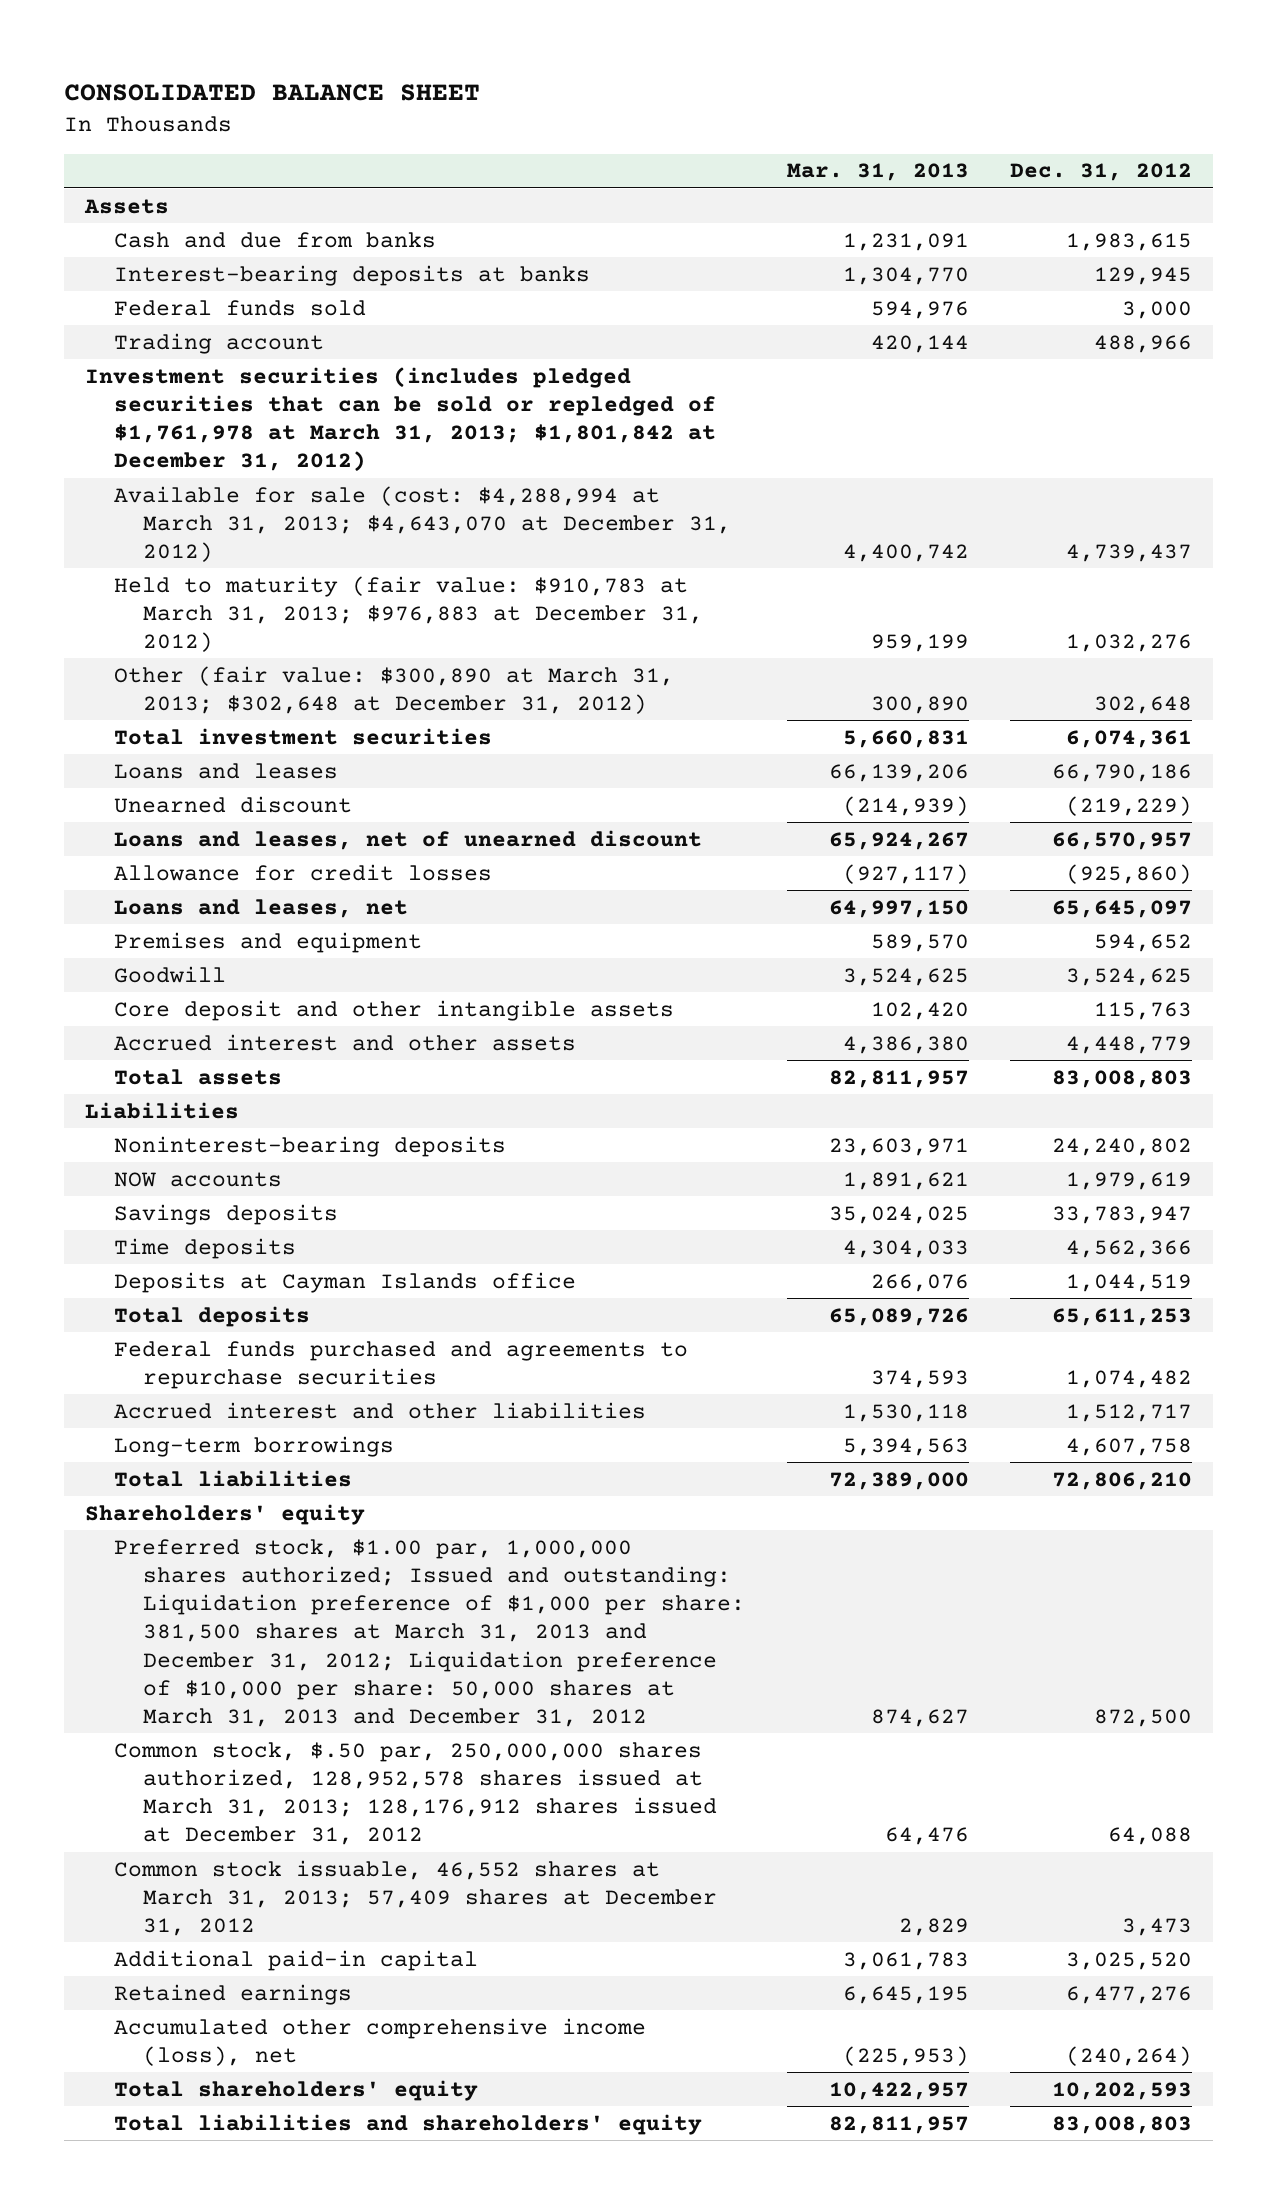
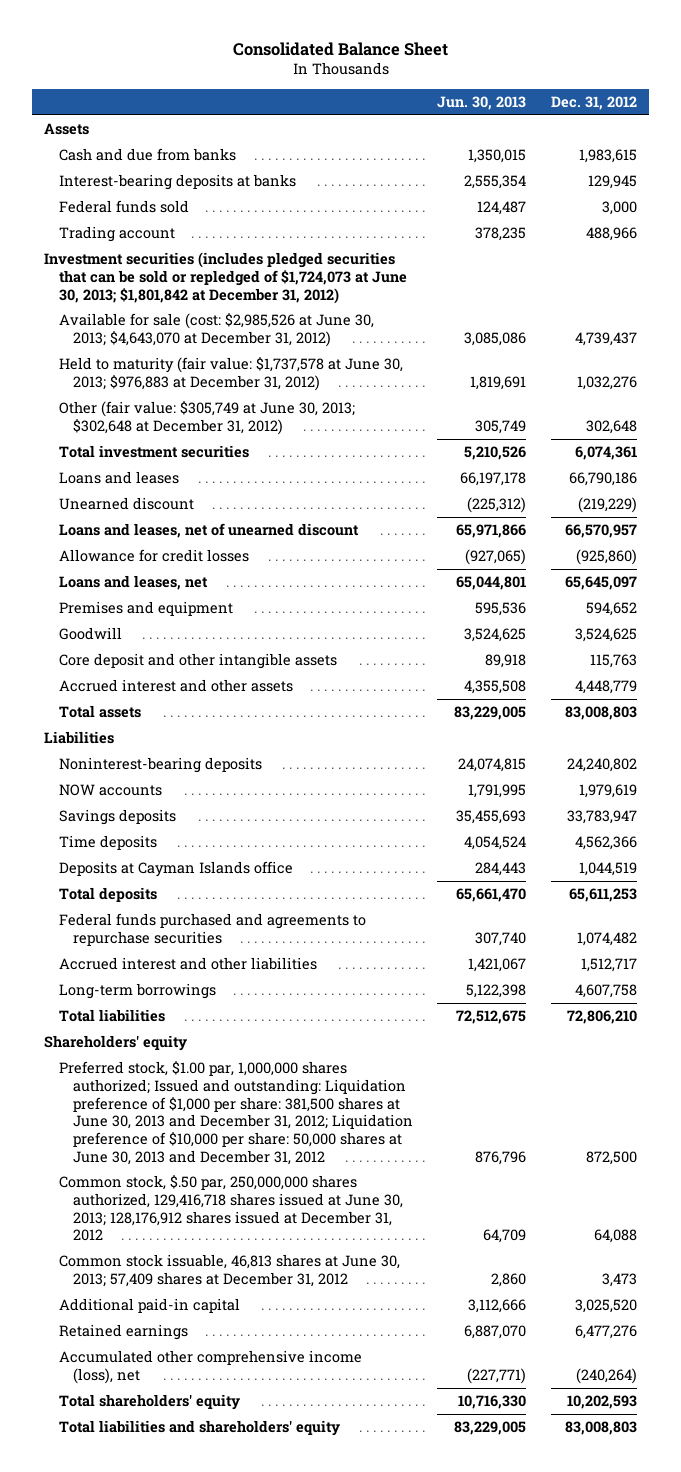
[64,83,481,101] CONSOLIDATED BALANCE SHEET -> [232,41,448,56] Consolidated Balance Sheet
[786,163,969,182] Mar. 31, 2013 -> none
none -> [437,96,527,111] Jun. 30, 2013
[85,366,716,473] Investment securities (includes pledged securities that can be sold or repledged of $1,761,978 at March 31, 2013; $1,801,842 at December 31, 2012) -> [44,252,407,304] Investment securities (includes pledged securities that can be sold or repledged of $1,724,073 at June 30, 2013; $1,801,842 at December 31, 2012)
[113,485,731,563] Available for sale (cost: $4,288,994 at March 31, 2013; $4,643,070 at December 31, 2012) -> [58,313,374,347] Available for sale (cost: $2,985,526 at June 30, 2013; $4,643,070 at December 31, 2012)
[113,575,703,653] Held to maturity (fair value: $910,783 at March 31, 2013; $976,883 at December 31, 2012) -> [58,357,403,391] Held to maturity (fair value: $1,737,578 at June 30, 2013; $976,883 at December 31, 2012)
[113,665,674,714] Other (fair value: $300,890 at March 31, 2013; $302,648 at December 31, 2012) -> [58,401,355,435] Other (fair value: $305,749 at June 30, 2013; $302,648 at December 31, 2012)
[113,1538,745,1728] Preferred stock, $1.00 par, 1,000,000 shares authorized; Issued and outstanding: Liquidation preference of $1,000 per share: 381,500 shares at March 31, 2013 and December 31, 2012; Liquidation preference of $10,000 per share: 50,000 shares at March 31, 2013 and December 31, 2012 -> [58,1061,413,1165] Preferred stock, $1.00 par, 1,000,000 shares authorized; Issued and outstanding: Liquidation preference of $1,000 per share: 381,500 shares at June 30, 2013 and December 31, 2012; Liquidation preference of $10,000 per share: 50,000 shares at June 30, 2013 and December 31, 2012
[113,1741,717,1846] Common stock, $.50 par, 250,000,000 shares authorized, 128,952,578 shares issued at March 31, 2013; 128,176,912 shares issued at December 31, 2012 -> [58,1175,403,1242] Common stock, $.50 par, 250,000,000 shares authorized, 129,416,718 shares issued at June 30, 2013; 128,176,912 shares issued at December 31, 2012
[113,1859,717,1937] Common stock issuable, 46,552 shares at March 31, 2013; 57,409 shares at December 31, 2012 -> [58,1254,400,1287] Common stock issuable, 46,813 shares at June 30, 2013; 57,409 shares at December 31, 2012

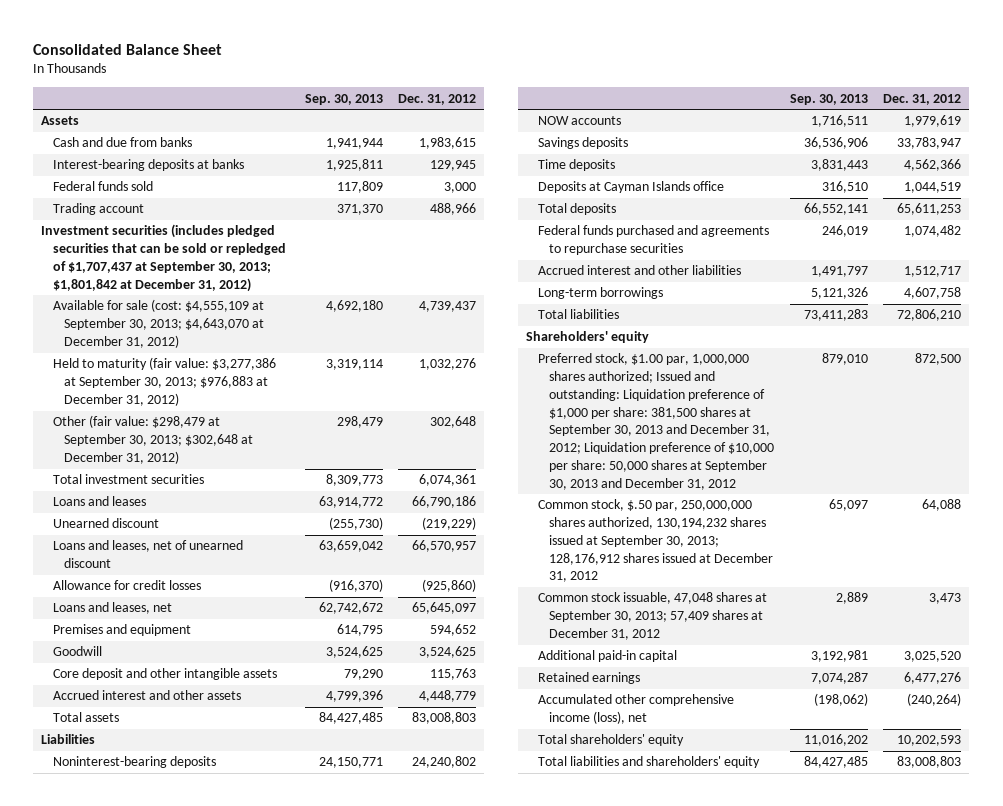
[437,96,527,111] Jun. 30, 2013 -> none
none -> [304,93,383,105] Sep. 30, 2013
[44,252,407,304] Investment securities (includes pledged securities that can be sold or repledged of $1,724,073 at June 30, 2013; $1,801,842 at December 31, 2012) -> [41,224,286,292] Investment securities (includes pledged securities that can be sold or repledged of $1,707,437 at September 30, 2013; $1,801,842 at December 31, 2012)
[58,313,374,347] Available for sale (cost: $2,985,526 at June 30, 2013; $4,643,070 at December 31, 2012) -> [52,299,264,348] Available for sale (cost: $4,555,109 at September 30, 2013; $4,643,070 at December 31, 2012)
[58,357,403,391] Held to maturity (fair value: $1,737,578 at June 30, 2013; $976,883 at December 31, 2012) -> [52,357,276,406] Held to maturity (fair value: $3,277,386 at September 30, 2013; $976,883 at December 31, 2012)
[58,401,355,435] Other (fair value: $305,749 at June 30, 2013; $302,648 at December 31, 2012) -> [52,415,253,464] Other (fair value: $298,479 at September 30, 2013; $302,648 at December 31, 2012)
[58,1061,413,1165] Preferred stock, $1.00 par, 1,000,000 shares authorized; Issued and outstanding: Liquidation preference of $1,000 per share: 381,500 shares at June 30, 2013 and December 31, 2012; Liquidation preference of $10,000 per share: 50,000 shares at June 30, 2013 and December 31, 2012 -> [537,353,774,490] Preferred stock, $1.00 par, 1,000,000 shares authorized; Issued and outstanding: Liquidation preference of $1,000 per share: 381,500 shares at September 30, 2013 and December 31, 2012; Liquidation preference of $10,000 per share: 50,000 shares at September 30, 2013 and December 31, 2012
[58,1175,403,1242] Common stock, $.50 par, 250,000,000 shares authorized, 129,416,718 shares issued at June 30, 2013; 128,176,912 shares issued at December 31, 2012 -> [537,499,773,583] Common stock, $.50 par, 250,000,000 shares authorized, 130,194,232 shares issued at September 30, 2013; 128,176,912 shares issued at December 31, 2012
[58,1254,400,1287] Common stock issuable, 46,813 shares at June 30, 2013; 57,409 shares at December 31, 2012 -> [537,592,767,640] Common stock issuable, 47,048 shares at September 30, 2013; 57,409 shares at December 31, 2012

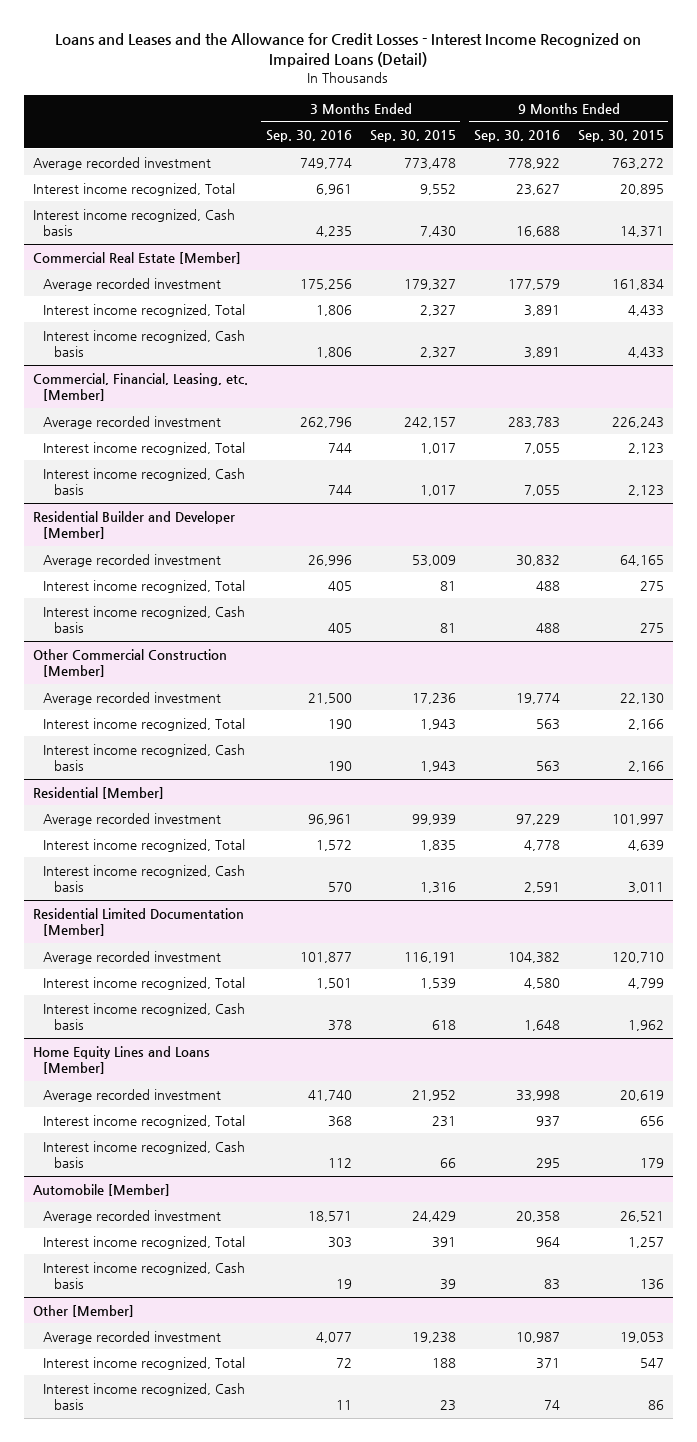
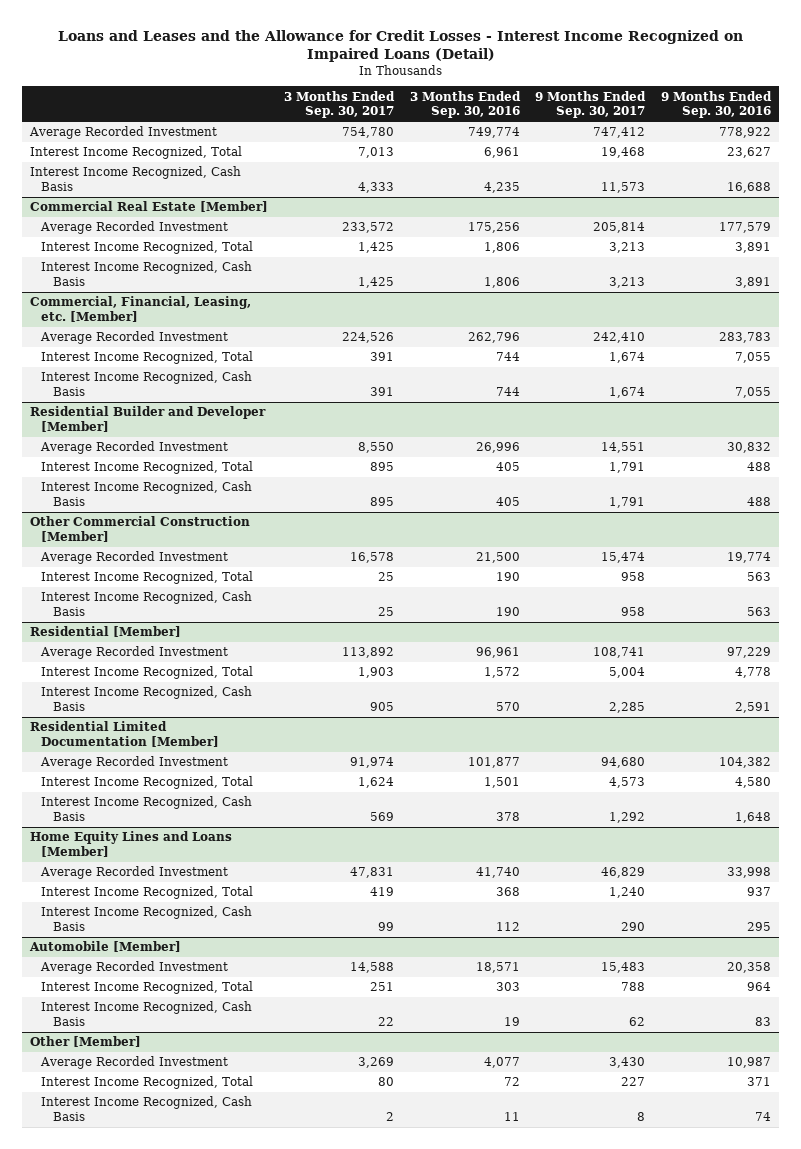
[369,129,456,142] Sep. 30, 2015 -> none
[577,129,664,142] Sep. 30, 2015 -> none
none -> [283,90,395,119] 3 Months Ended Sep. 30, 2017
none -> [535,90,647,119] 9 Months Ended Sep. 30, 2017
[32,156,211,170] Average recorded investment -> [29,126,218,140] Average Recorded Investment
[32,182,235,196] Interest income recognized, Total -> [30,146,243,160] Interest Income Recognized, Total
[32,208,235,237] Interest income recognized, Cash basis -> [30,166,242,192] Interest Income Recognized, Cash Basis
[43,277,222,291] Average recorded investment -> [40,221,229,235] Average Recorded Investment
[43,303,246,317] Interest income recognized, Total -> [41,241,254,255] Interest Income Recognized, Total
[43,329,246,358] Interest income recognized, Cash basis -> [41,261,253,287] Interest Income Recognized, Cash Basis
[43,415,222,429] Average recorded investment -> [40,331,229,345] Average Recorded Investment
[43,441,246,455] Interest income recognized, Total -> [41,351,254,365] Interest Income Recognized, Total
[43,467,246,496] Interest income recognized, Cash basis -> [41,371,253,397] Interest Income Recognized, Cash Basis
[43,553,222,567] Average recorded investment -> [40,441,229,455] Average Recorded Investment
[43,579,246,593] Interest income recognized, Total -> [41,461,254,475] Interest Income Recognized, Total
[43,605,246,634] Interest income recognized, Cash basis -> [41,481,253,507] Interest Income Recognized, Cash Basis
[43,691,222,705] Average recorded investment -> [40,551,229,565] Average Recorded Investment
[43,717,246,731] Interest income recognized, Total -> [41,571,254,585] Interest Income Recognized, Total
[43,743,246,772] Interest income recognized, Cash basis -> [41,591,253,617] Interest Income Recognized, Cash Basis
[43,812,222,826] Average recorded investment -> [40,646,229,660] Average Recorded Investment
[43,838,246,852] Interest income recognized, Total -> [41,666,254,680] Interest Income Recognized, Total
[43,864,246,893] Interest income recognized, Cash basis -> [41,686,253,712] Interest Income Recognized, Cash Basis
[43,950,222,964] Average recorded investment -> [40,756,229,770] Average Recorded Investment
[43,976,246,990] Interest income recognized, Total -> [41,776,254,790] Interest Income Recognized, Total
[43,1002,246,1031] Interest income recognized, Cash basis -> [41,796,253,822] Interest Income Recognized, Cash Basis
[43,1088,222,1102] Average recorded investment -> [40,866,229,880] Average Recorded Investment
[43,1114,246,1128] Interest income recognized, Total -> [41,886,254,900] Interest Income Recognized, Total
[43,1140,246,1169] Interest income recognized, Cash basis -> [41,906,253,932] Interest Income Recognized, Cash Basis
[43,1209,222,1223] Average recorded investment -> [40,961,229,975] Average Recorded Investment
[43,1235,246,1249] Interest income recognized, Total -> [41,981,254,995] Interest Income Recognized, Total
[43,1261,246,1290] Interest income recognized, Cash basis -> [41,1001,253,1027] Interest Income Recognized, Cash Basis
[43,1330,222,1344] Average recorded investment -> [40,1056,229,1070] Average Recorded Investment
[43,1356,246,1370] Interest income recognized, Total -> [41,1076,254,1090] Interest Income Recognized, Total
[43,1382,246,1411] Interest income recognized, Cash basis -> [41,1096,253,1122] Interest Income Recognized, Cash Basis

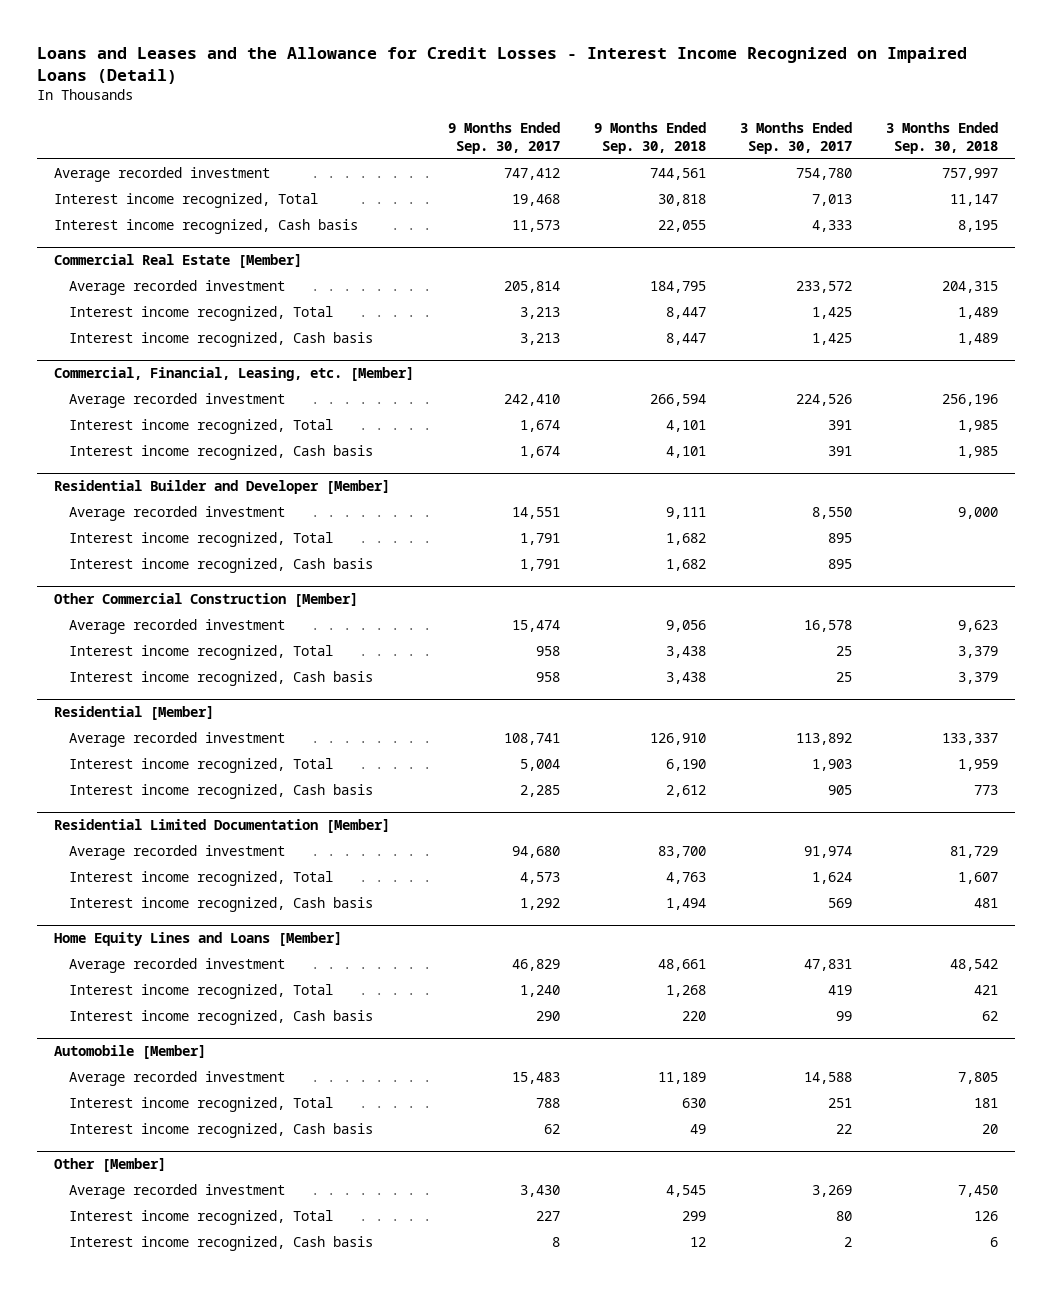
[409,90,521,119] 3 Months Ended Sep. 30, 2016 -> none
[660,90,772,119] 9 Months Ended Sep. 30, 2016 -> none
none -> [594,121,707,154] 9 Months Ended Sep. 30, 2018
none -> [886,121,999,154] 3 Months Ended Sep. 30, 2018
[29,126,218,140] Average Recorded Investment -> [54,166,271,182] Average recorded investment
[30,146,243,160] Interest Income Recognized, Total -> [54,192,319,208] Interest income recognized, Total
[30,166,242,192] Interest Income Recognized, Cash Basis -> [54,218,359,234] Interest income recognized, Cash basis
[40,221,229,235] Average Recorded Investment -> [68,279,285,295] Average recorded investment
[41,241,254,255] Interest Income Recognized, Total -> [68,305,333,321] Interest income recognized, Total
[41,261,253,287] Interest Income Recognized, Cash Basis -> [68,331,373,347] Interest income recognized, Cash basis
[40,331,229,345] Average Recorded Investment -> [68,392,285,408] Average recorded investment
[41,351,254,365] Interest Income Recognized, Total -> [68,418,333,434] Interest income recognized, Total
[41,371,253,397] Interest Income Recognized, Cash Basis -> [68,444,373,460] Interest income recognized, Cash basis
[40,441,229,455] Average Recorded Investment -> [68,505,285,521] Average recorded investment
[41,461,254,475] Interest Income Recognized, Total -> [68,531,333,547] Interest income recognized, Total
[41,481,253,507] Interest Income Recognized, Cash Basis -> [68,557,373,573] Interest income recognized, Cash basis
[40,551,229,565] Average Recorded Investment -> [68,618,285,634] Average recorded investment
[41,571,254,585] Interest Income Recognized, Total -> [68,644,333,660] Interest income recognized, Total
[41,591,253,617] Interest Income Recognized, Cash Basis -> [68,670,373,686] Interest income recognized, Cash basis
[40,646,229,660] Average Recorded Investment -> [68,731,285,747] Average recorded investment
[41,666,254,680] Interest Income Recognized, Total -> [68,757,333,773] Interest income recognized, Total
[41,686,253,712] Interest Income Recognized, Cash Basis -> [68,783,373,799] Interest income recognized, Cash basis
[40,756,229,770] Average Recorded Investment -> [68,844,285,860] Average recorded investment
[41,776,254,790] Interest Income Recognized, Total -> [68,870,333,886] Interest income recognized, Total
[41,796,253,822] Interest Income Recognized, Cash Basis -> [68,896,373,912] Interest income recognized, Cash basis
[40,866,229,880] Average Recorded Investment -> [68,957,285,973] Average recorded investment
[41,886,254,900] Interest Income Recognized, Total -> [68,983,333,999] Interest income recognized, Total
[41,906,253,932] Interest Income Recognized, Cash Basis -> [68,1009,373,1025] Interest income recognized, Cash basis
[40,961,229,975] Average Recorded Investment -> [68,1070,285,1086] Average recorded investment
[41,981,254,995] Interest Income Recognized, Total -> [68,1096,333,1112] Interest income recognized, Total
[41,1001,253,1027] Interest Income Recognized, Cash Basis -> [68,1122,373,1138] Interest income recognized, Cash basis
[40,1056,229,1070] Average Recorded Investment -> [68,1183,285,1199] Average recorded investment
[41,1076,254,1090] Interest Income Recognized, Total -> [68,1209,333,1225] Interest income recognized, Total
[41,1096,253,1122] Interest Income Recognized, Cash Basis -> [68,1235,373,1251] Interest income recognized, Cash basis

